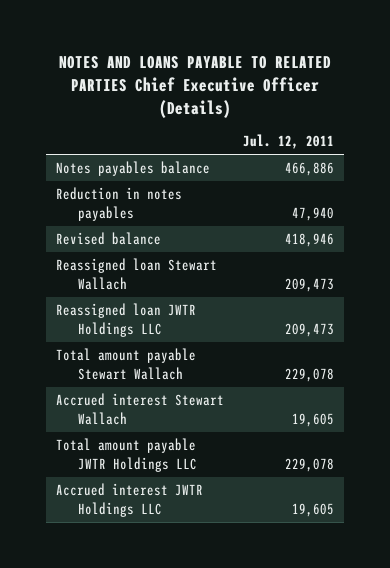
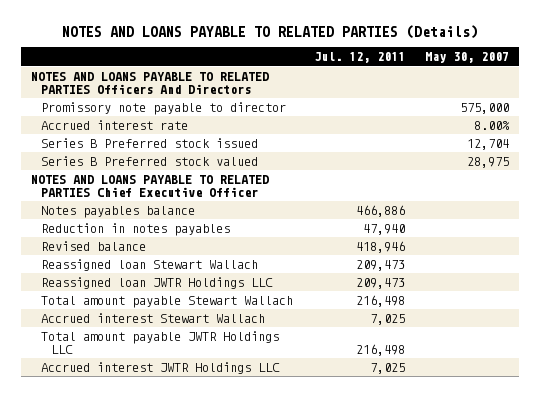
[59,56,332,118] NOTES AND LOANS PAYABLE TO RELATED PARTIES Chief Executive Officer (Details) -> [62,24,479,39] NOTES AND LOANS PAYABLE TO RELATED PARTIES (Details)
none -> [425,52,510,64] May 30, 2007
none -> [30,72,269,94] NOTES AND LOANS PAYABLE TO RELATED PARTIES Officers And Directors
none -> [41,102,287,116] Promissory note payable to director
none -> [41,120,189,131] Accrued interest rate
none -> [41,138,259,149] Series B Preferred stock issued
none -> [41,156,259,167] Series B Preferred stock valued
none -> [30,175,269,197] NOTES AND LOANS PAYABLE TO RELATED PARTIES Chief Executive Officer
[285,367,335,382] 229,078 -> [355,295,405,308] 216,498
[292,412,335,427] 19,605 -> [369,314,405,326] 7,025
[285,457,335,472] 229,078 -> [355,343,405,356] 216,498
[292,502,335,517] 19,605 -> [369,363,405,375] 7,025

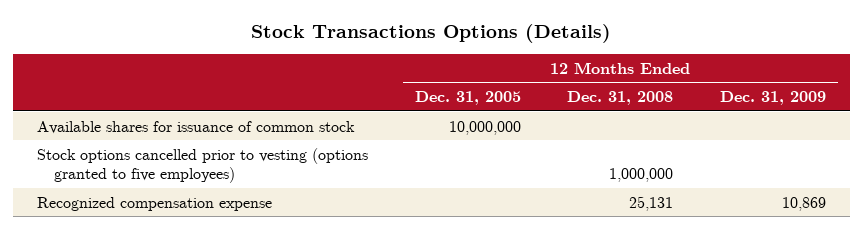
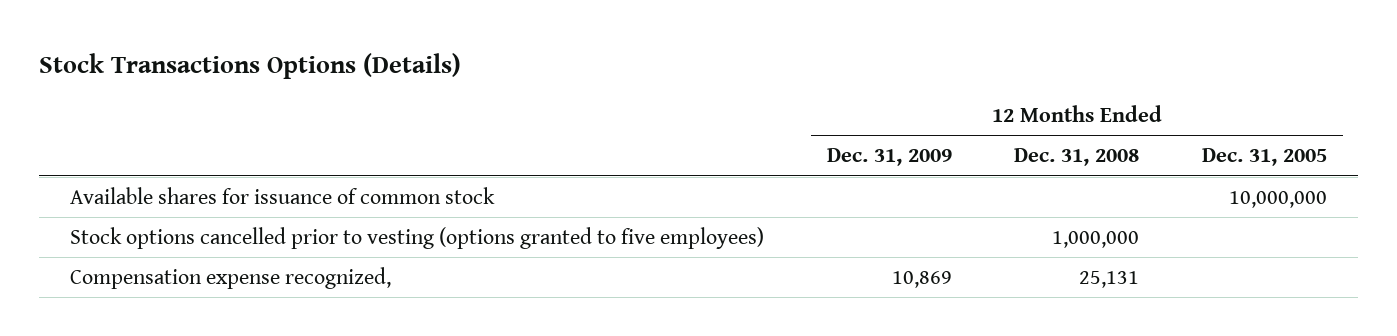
[36,196,272,211] Recognized compensation expense -> [69,267,391,290] Compensation expense recognized,

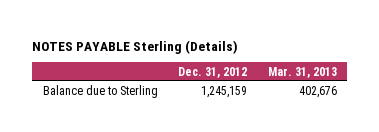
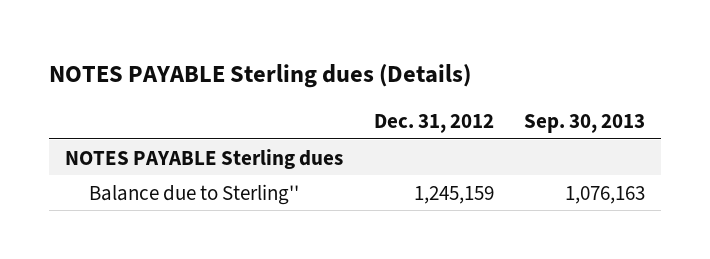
[32,39,239,54] NOTES PAYABLE Sterling (Details) -> [49,64,472,89] NOTES PAYABLE Sterling dues (Details)
[267,66,337,78] Mar. 31, 2013 -> none
none -> [524,113,646,133] Sep. 30, 2013
none -> [64,148,343,169] NOTES PAYABLE Sterling dues
[42,85,158,99] Balance due to Sterling -> [89,183,300,205] Balance due to Sterling''

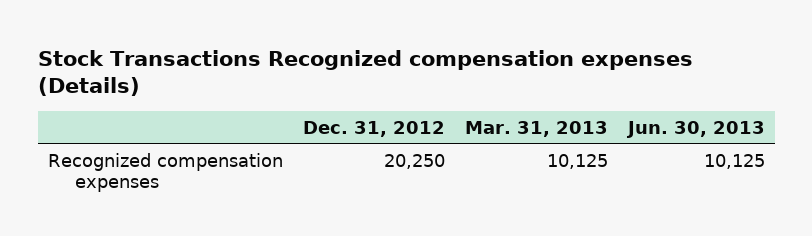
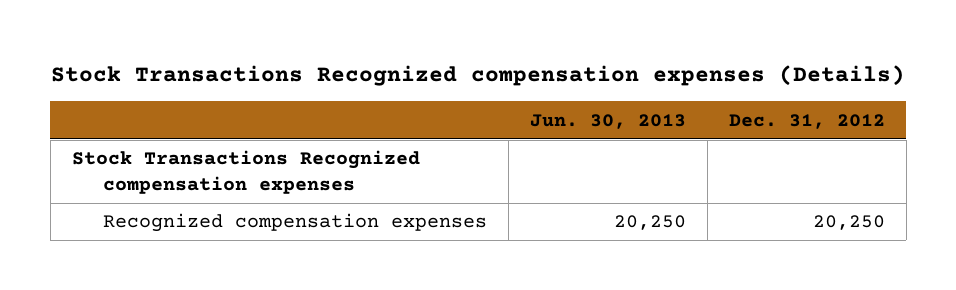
[464,120,608,137] Mar. 31, 2013 -> none
none -> [71,150,420,195] Stock Transactions Recognized compensation expenses
[703,153,765,169] 10,125 -> [613,215,686,231] 20,250

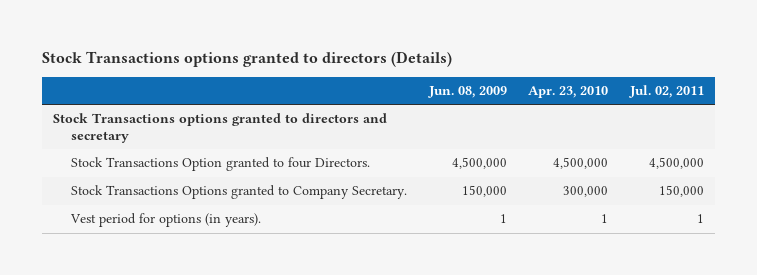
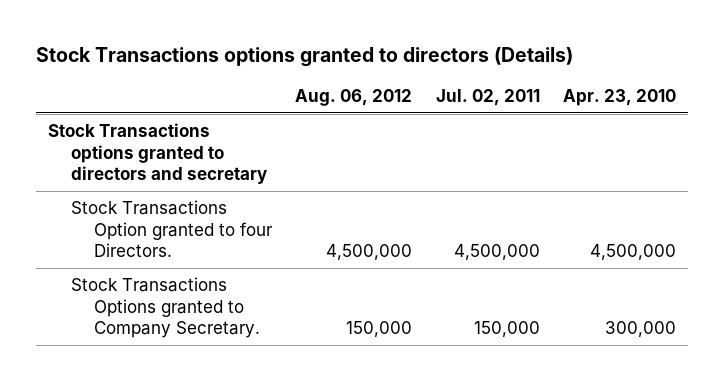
[427,86,507,99] Jun. 08, 2009 -> none
none -> [295,89,413,107] Aug. 06, 2012
[70,213,262,228] Vest period for options (in years). -> none

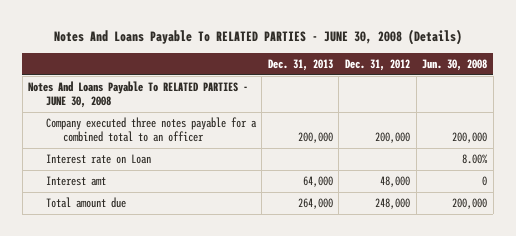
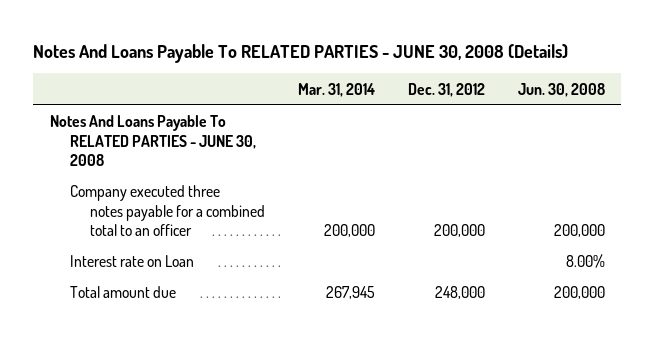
[267,58,333,71] Dec. 31, 2013 -> none
none -> [297,82,375,97] Mar. 31, 2014
[45,176,106,187] Interest amt -> none

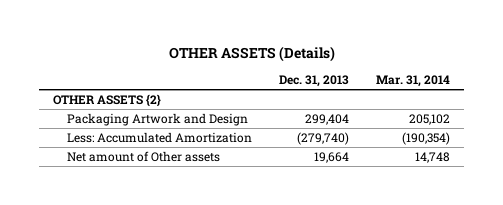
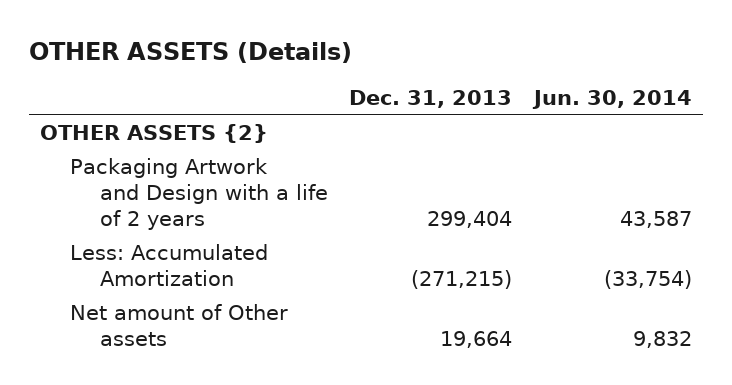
[376,75,451,88] Mar. 31, 2014 -> none
none -> [532,90,693,110] Jun. 30, 2014
[66,112,248,126] Packaging Artwork and Design -> [69,158,328,231] Packaging Artwork and Design with a life of 2 years
[297,131,350,145] (279,740) -> [411,270,513,290] (271,215)

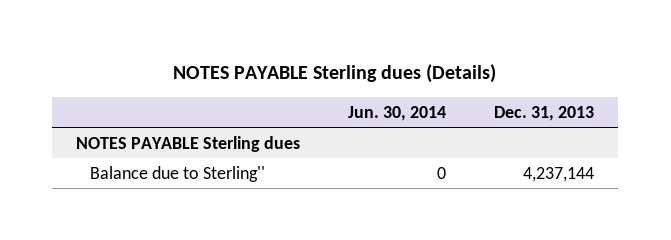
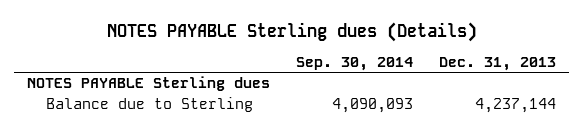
[348,105,447,121] Jun. 30, 2014 -> none
none -> [296,57,414,72] Sep. 30, 2014
[90,165,266,182] Balance due to Sterling'' -> [46,97,254,113] Balance due to Sterling

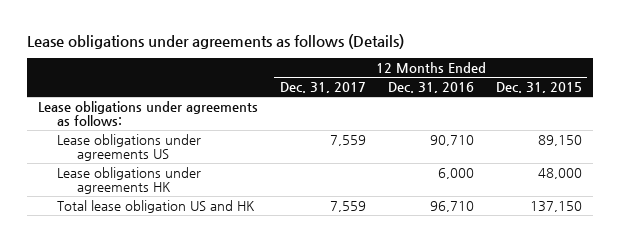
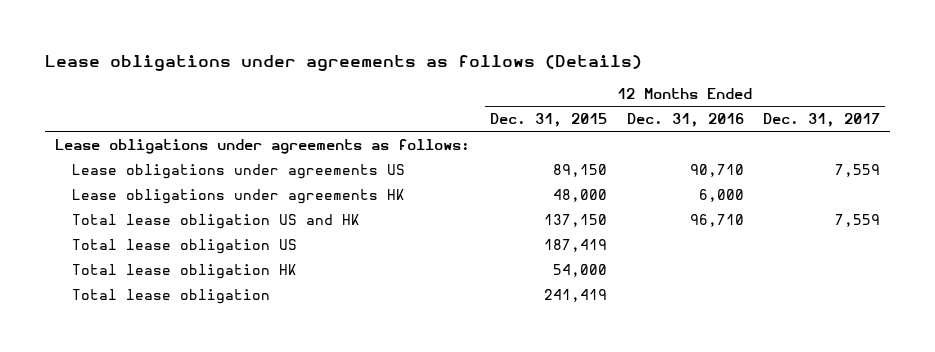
none -> [71,238,297,254] Total lease obligation US
none -> [71,263,297,279] Total lease obligation HK
none -> [71,288,270,304] Total lease obligation

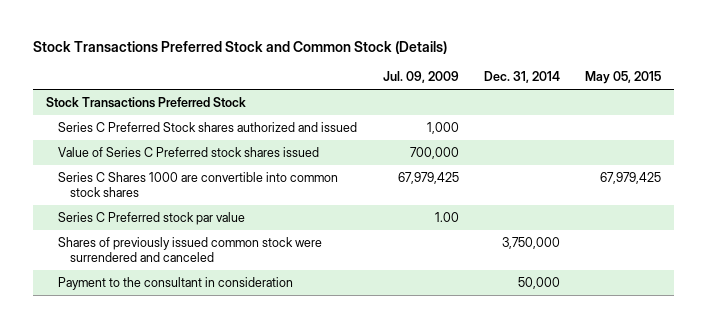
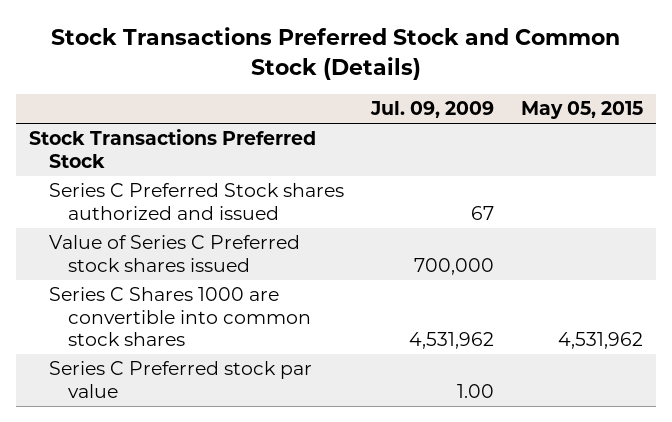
[484,71,561,84] Dec. 31, 2014 -> none
[426,121,459,134] 1,000 -> [470,205,494,220] 67
[397,171,459,184] 67,979,425 -> [408,331,494,349] 4,531,962
[600,171,662,184] 67,979,425 -> [557,331,643,349] 4,531,962
[58,236,323,262] Shares of previously issued common stock were surrendered and canceled -> none
[58,276,294,290] Payment to the consultant in consideration -> none

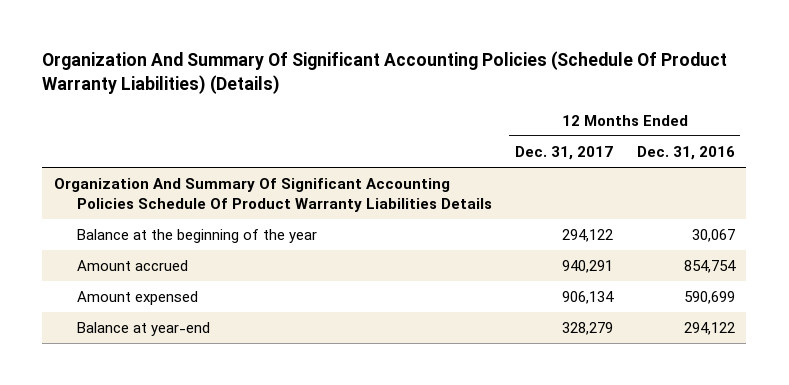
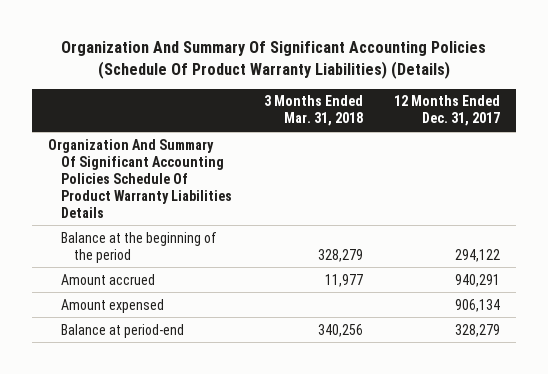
[636,145,735,160] Dec. 31, 2016 -> none
none -> [263,95,363,127] 3 Months Ended Mar. 31, 2018
[76,228,317,243] Balance at the beginning of the year -> [60,231,217,263] Balance at the beginning of the period
[76,321,210,336] Balance at year-end -> [60,323,184,338] Balance at period-end

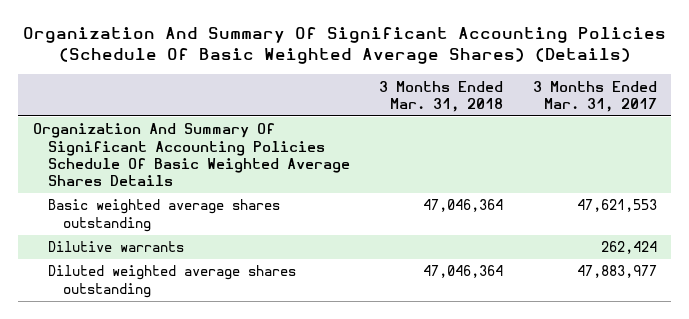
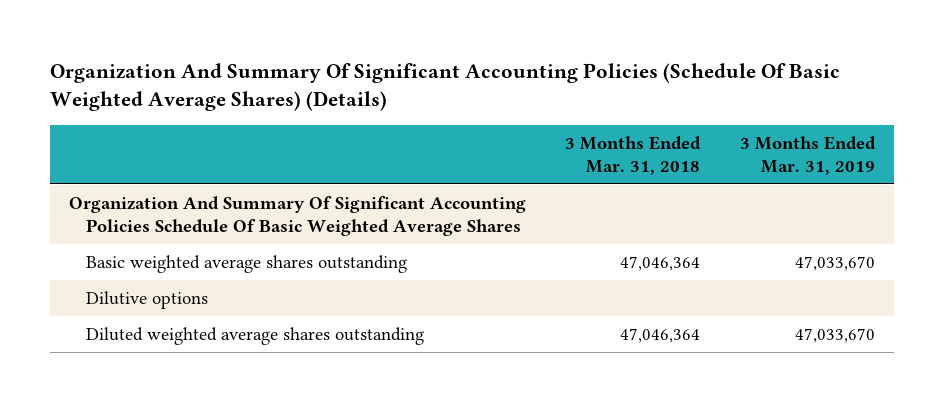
[532,80,657,112] 3 Months Ended Mar. 31, 2017 -> none
none -> [739,135,876,176] 3 Months Ended Mar. 31, 2019
[32,123,350,187] Organization And Summary Of Significant Accounting Policies Schedule Of Basic Weighted Average Shares Details -> [69,195,527,237] Organization And Summary Of Significant Accounting Policies Schedule Of Basic Weighted Average Shares
[47,241,184,253] Dilutive warrants -> none
none -> [86,290,209,309] Dilutive options

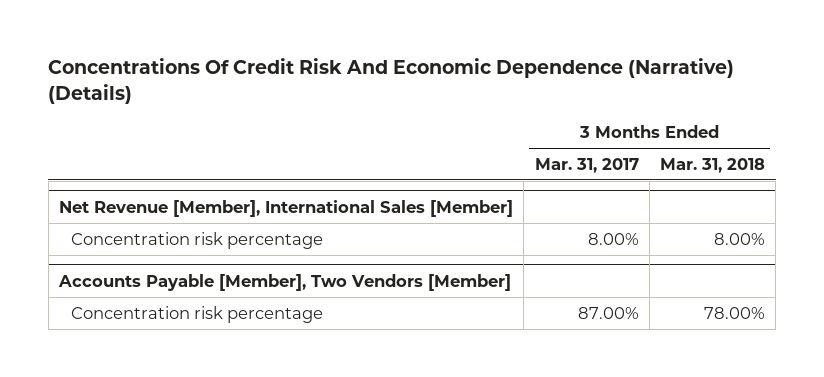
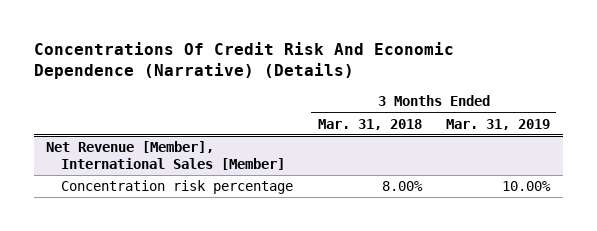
[534,157,639,173] Mar. 31, 2017 -> none
none -> [446,118,551,130] Mar. 31, 2019
[57,273,511,291] Accounts Payable [Member], Two Vendors [Member] -> none
[71,305,324,323] Concentration risk percentage -> none

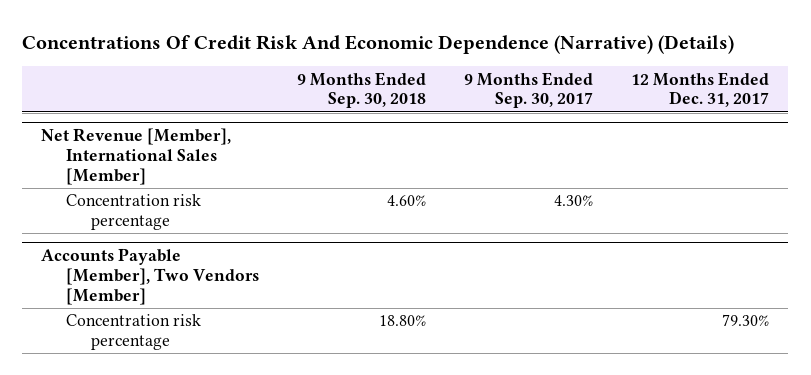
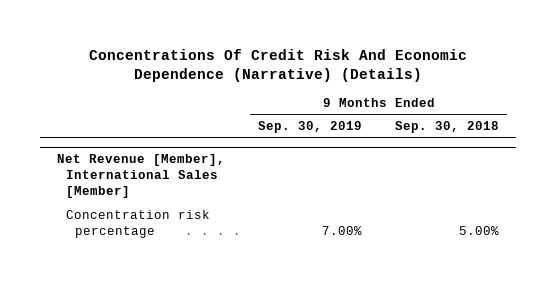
[464,71,594,109] 9 Months Ended Sep. 30, 2017 -> none
[631,71,770,108] 12 Months Ended Dec. 31, 2017 -> none
none -> [257,121,362,134] Sep. 30, 2019
[41,248,260,305] Accounts Payable [Member], Two Vendors [Member] -> none
[66,314,202,351] Concentration risk percentage -> none
[387,195,427,207] 4.60% -> [459,225,500,235] 5.00%

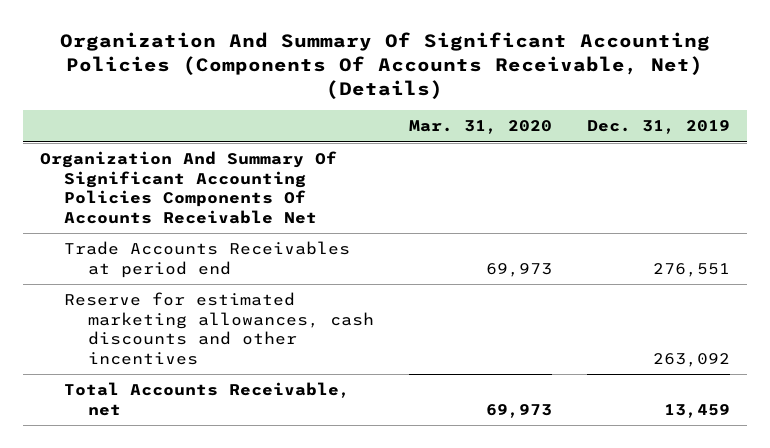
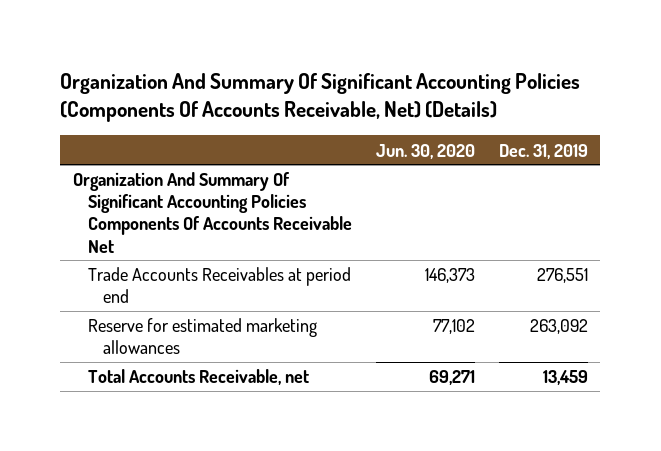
[409,120,553,135] Mar. 31, 2020 -> none
none -> [375,143,475,159] Jun. 30, 2020
[64,292,375,365] Reserve for estimated marketing allowances, cash discounts and other incentives -> [87,318,317,355] Reserve for estimated marketing allowances

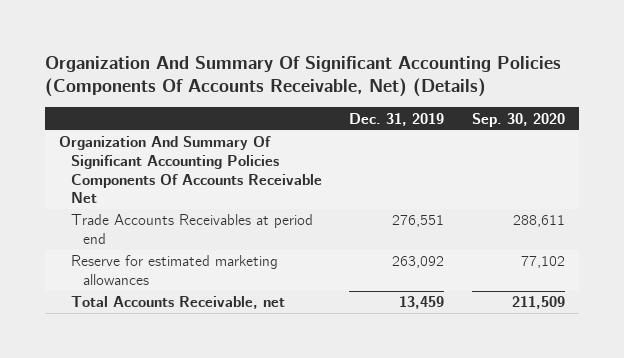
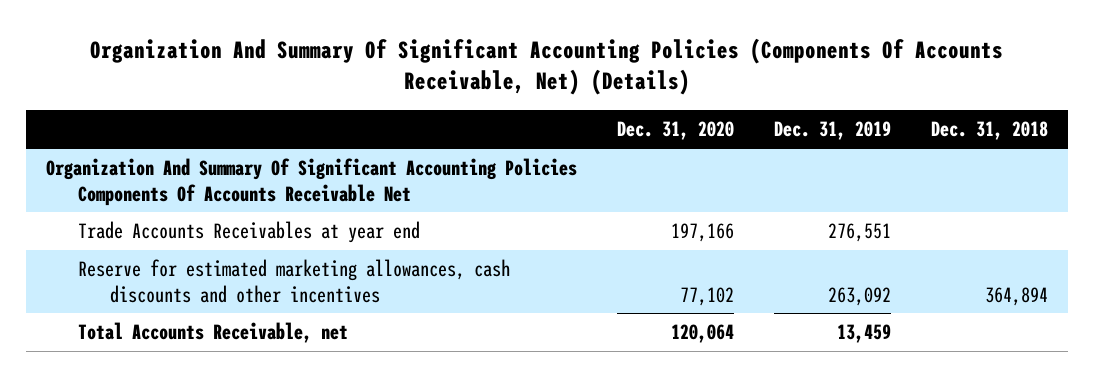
[471,112,565,127] Sep. 30, 2020 -> none
none -> [616,121,734,141] Dec. 31, 2020
none -> [930,121,1048,141] Dec. 31, 2018
[70,214,313,244] Trade Accounts Receivables at period end -> [77,221,420,244] Trade Accounts Receivables at year end
[70,255,278,285] Reserve for estimated marketing allowances -> [77,259,510,303] Reserve for estimated marketing allowances, cash discounts and other incentives

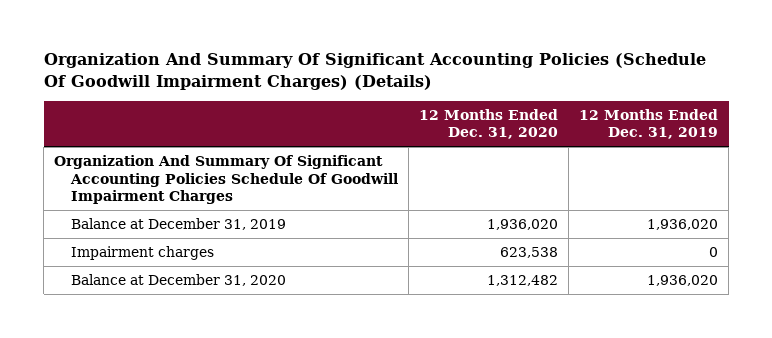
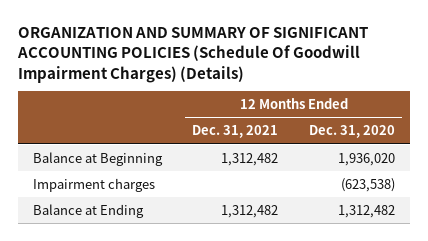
[43,53,706,90] Organization And Summary Of Significant Accounting Policies (Schedule Of Goodwill Impairment Charges) (Details) -> [17,27,369,83] ORGANIZATION AND SUMMARY OF SIGNIFICANT ACCOUNTING POLICIES (Schedule Of Goodwill Impairment Charges) (Details)
[579,108,719,140] 12 Months Ended Dec. 31, 2019 -> none
none -> [192,125,279,139] Dec. 31, 2021
[54,155,399,205] Organization And Summary Of Significant Accounting Policies Schedule Of Goodwill Impairment Charges -> none
[71,218,287,231] Balance at December 31, 2019 -> [33,151,164,166] Balance at Beginning
[500,247,559,259] 623,538 -> [340,177,395,192] (623,538)
[71,274,287,287] Balance at December 31, 2020 -> [33,203,145,218] Balance at Ending

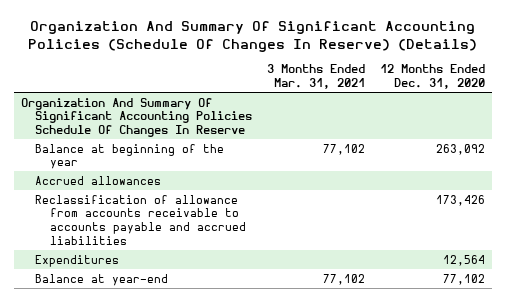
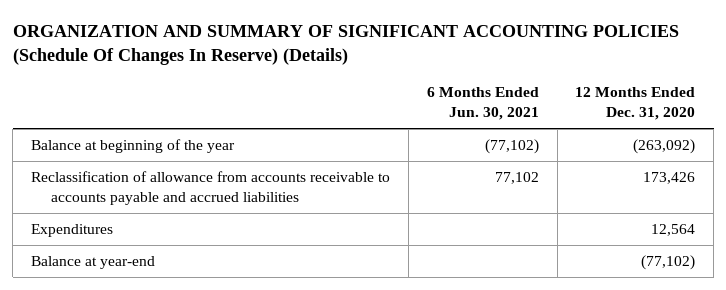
[27,21,477,52] Organization And Summary Of Significant Accounting Policies (Schedule Of Changes In Reserve) (Details) -> [12,24,679,65] ORGANIZATION AND SUMMARY OF SIGNIFICANT ACCOUNTING POLICIES (Schedule Of Changes In Reserve) (Details)
[266,64,365,90] 3 Months Ended Mar. 31, 2021 -> none
none -> [426,87,539,121] 6 Months Ended Jun. 30, 2021
[21,97,253,137] Organization And Summary Of Significant Accounting Policies Schedule Of Changes In Reserve -> none
[35,175,162,185] Accrued allowances -> none
[435,143,485,155] 263,092 -> [633,139,696,155] (263,092)
[442,273,485,285] 77,102 -> [641,255,696,271] (77,102)

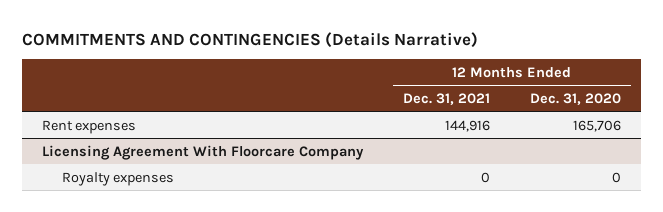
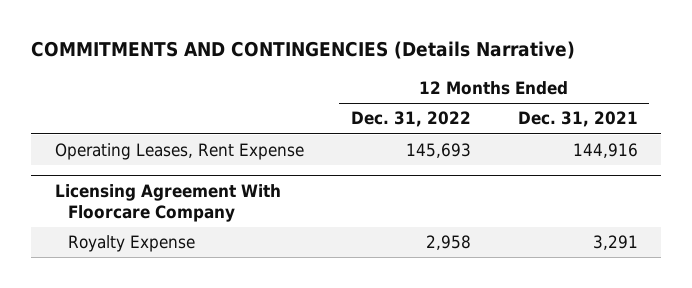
[530,92,622,105] Dec. 31, 2020 -> none
none -> [350,111,471,128] Dec. 31, 2022
[41,119,136,134] Rent expenses -> [54,143,304,161] Operating Leases, Rent Expense
[62,171,175,186] Royalty expenses -> [68,235,196,253] Royalty Expense
[481,171,491,183] 0 -> [592,235,638,251] 3,291

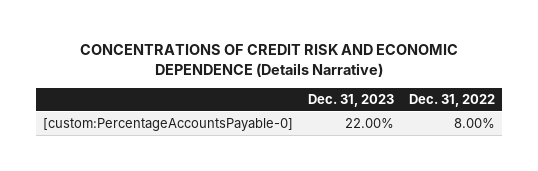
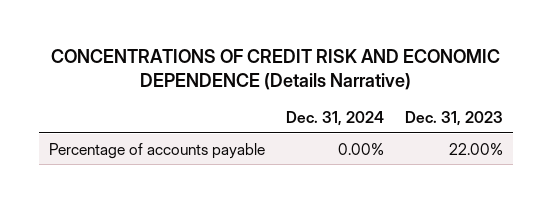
[408,94,495,108] Dec. 31, 2022 -> none
none -> [286,111,385,127] Dec. 31, 2024
[43,118,294,132] [custom:PercentageAccountsPayable-0] -> [49,142,266,159] Percentage of accounts payable

